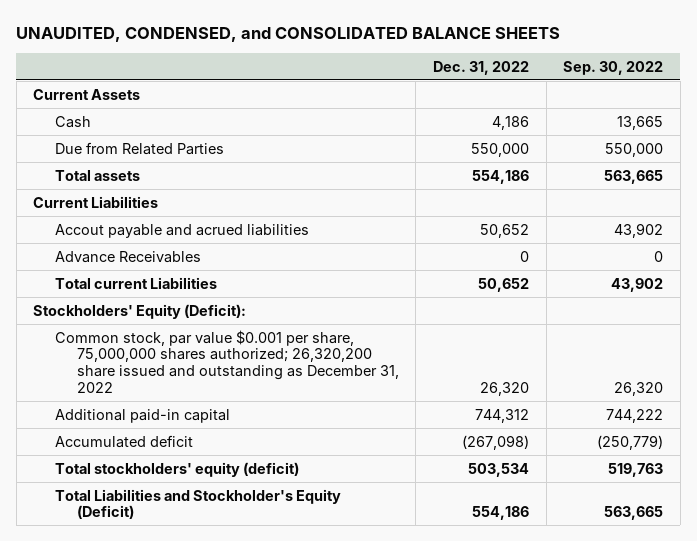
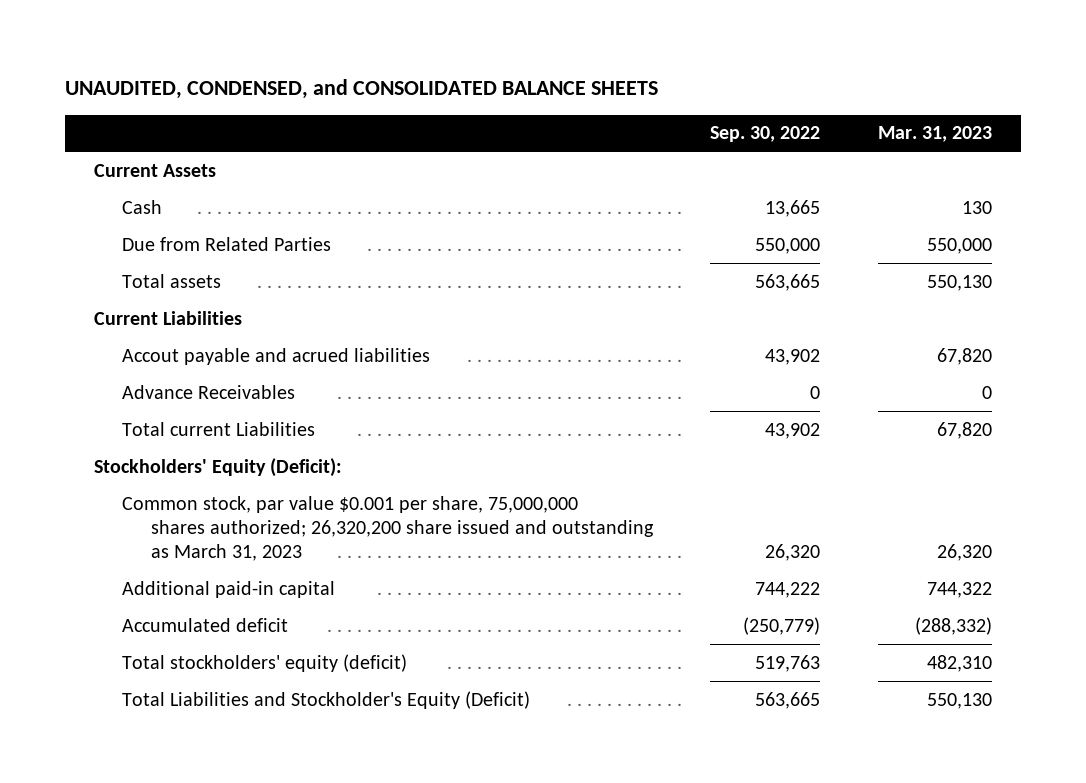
[432,60,529,75] Dec. 31, 2022 -> none
none -> [877,126,992,143] Mar. 31, 2023
[55,329,399,393] Common stock, par value $0.001 per share, 75,000,000 shares authorized; 26,320,200 share issued and outstanding as December 31, 2022 -> [122,495,654,561] Common stock, par value $0.001 per share, 75,000,000 shares authorized; 26,320,200 share issued and outstanding as March 31, 2023

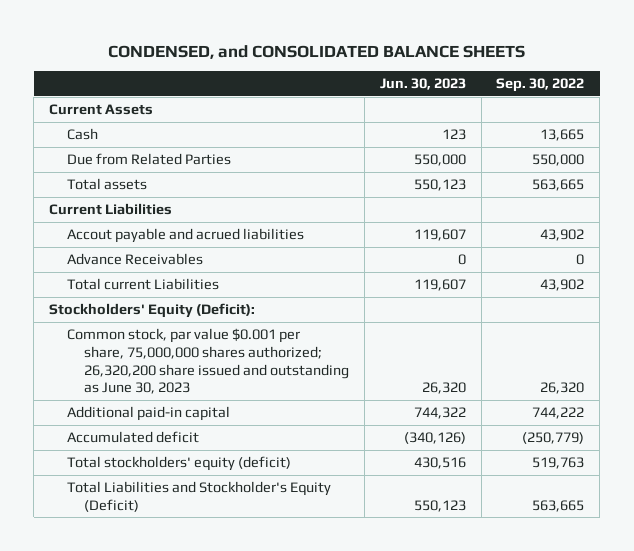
[65,79,659,100] UNAUDITED, CONDENSED, and CONSOLIDATED BALANCE SHEETS -> [107,44,525,59] CONDENSED, and CONSOLIDATED BALANCE SHEETS
[877,126,992,143] Mar. 31, 2023 -> none
none -> [379,78,466,91] Jun. 30, 2023
[122,495,654,561] Common stock, par value $0.001 per share, 75,000,000 shares authorized; 26,320,200 share issued and outstanding as March 31, 2023 -> [66,328,350,395] Common stock, par value $0.001 per share, 75,000,000 shares authorized; 26,320,200 share issued and outstanding as June 30, 2023

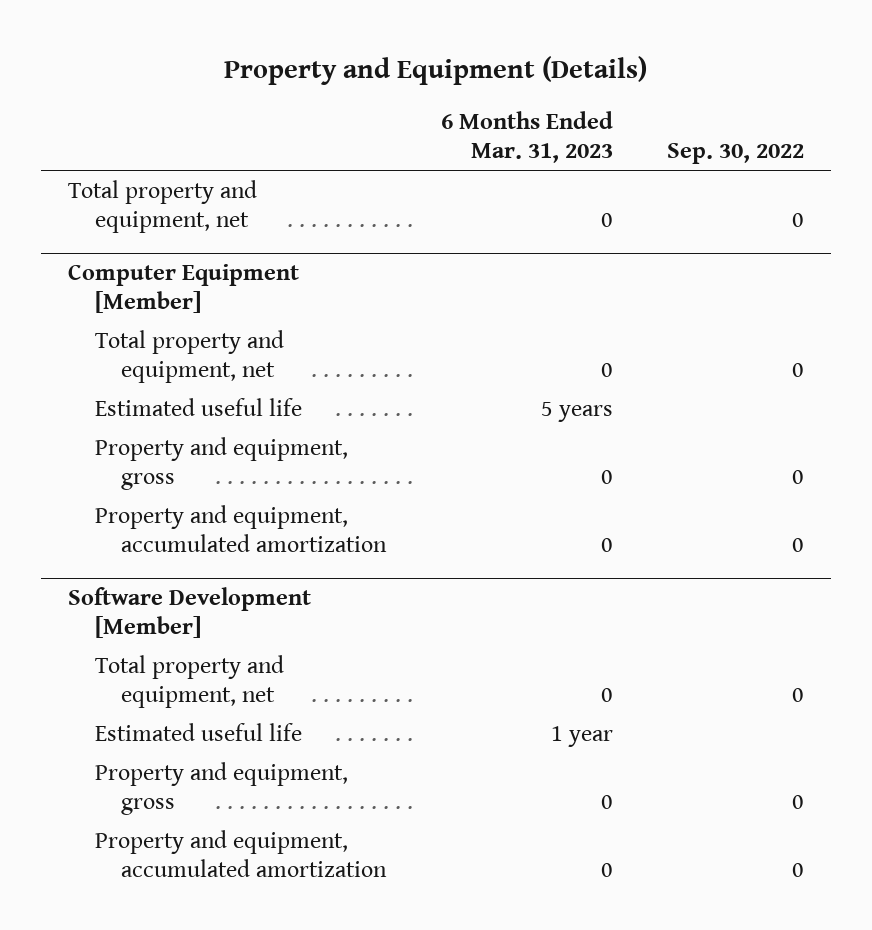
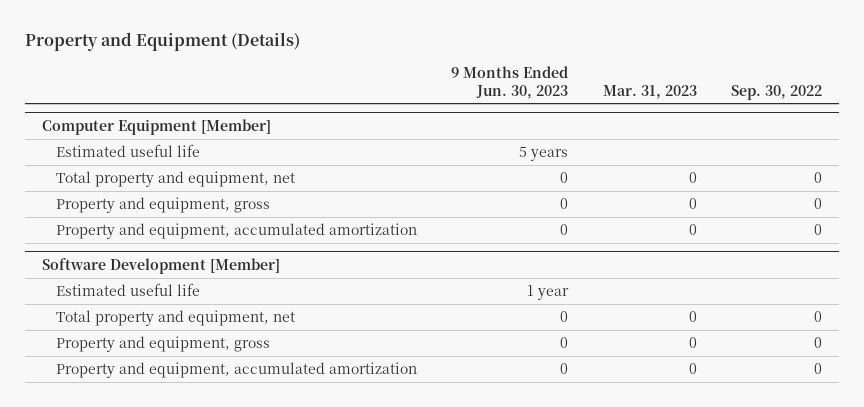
[440,111,613,164] 6 Months Ended Mar. 31, 2023 -> none
none -> [451,66,569,99] 9 Months Ended Jun. 30, 2023
none -> [602,84,697,99] Mar. 31, 2023
[68,179,258,233] Total property and equipment, net -> none
[94,329,284,383] Total property and equipment, net -> [56,171,296,188] Total property and equipment, net
[94,654,284,708] Total property and equipment, net -> [56,310,296,327] Total property and equipment, net

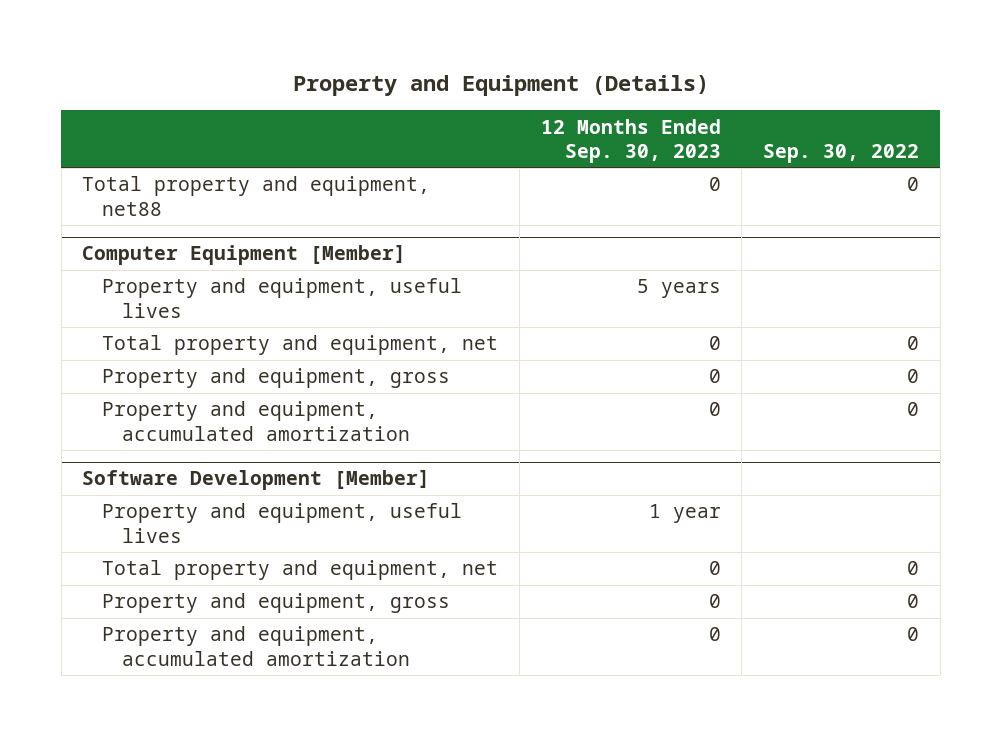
[451,66,569,99] 9 Months Ended Jun. 30, 2023 -> none
[602,84,697,99] Mar. 31, 2023 -> none
none -> [540,118,721,164] 12 Months Ended Sep. 30, 2023
none -> [82,176,431,216] Total property and equipment, net88
[56,144,201,158] Estimated useful life -> [102,278,463,318] Property and equipment, useful lives
[56,283,201,297] Estimated useful life -> [102,503,463,543] Property and equipment, useful lives

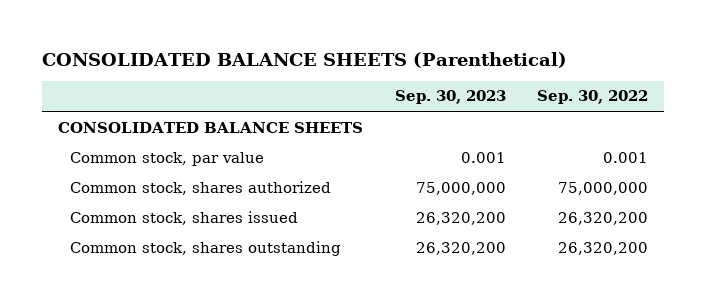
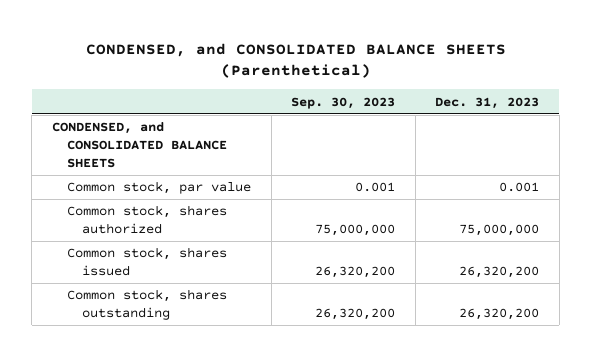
[42,51,568,68] CONSOLIDATED BALANCE SHEETS (Parenthetical) -> [85,42,506,79] CONDENSED, and CONSOLIDATED BALANCE SHEETS (Parenthetical)
[537,90,649,105] Sep. 30, 2022 -> none
none -> [435,96,540,109] Dec. 31, 2023
[58,121,364,133] CONSOLIDATED BALANCE SHEETS -> [52,122,227,169] CONDENSED, and CONSOLIDATED BALANCE SHEETS

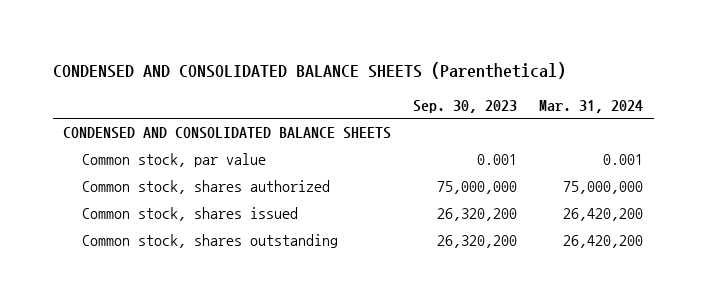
[85,42,506,79] CONDENSED, and CONSOLIDATED BALANCE SHEETS (Parenthetical) -> [52,62,566,80] CONDENSED AND CONSOLIDATED BALANCE SHEETS (Parenthetical)
[435,96,540,109] Dec. 31, 2023 -> none
none -> [539,99,644,113] Mar. 31, 2024
[52,122,227,169] CONDENSED, and CONSOLIDATED BALANCE SHEETS -> [63,127,392,140] CONDENSED AND CONSOLIDATED BALANCE SHEETS

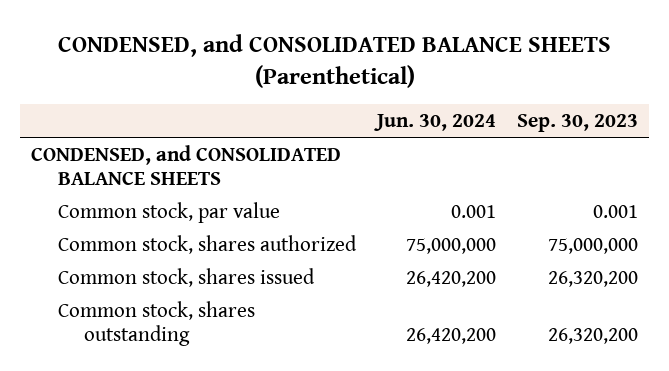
[52,62,566,80] CONDENSED AND CONSOLIDATED BALANCE SHEETS (Parenthetical) -> [57,34,611,89] CONDENSED, and CONSOLIDATED BALANCE SHEETS (Parenthetical)
[539,99,644,113] Mar. 31, 2024 -> none
none -> [373,114,496,132] Jun. 30, 2024
[63,127,392,140] CONDENSED AND CONSOLIDATED BALANCE SHEETS -> [30,144,341,186] CONDENSED, and CONSOLIDATED BALANCE SHEETS

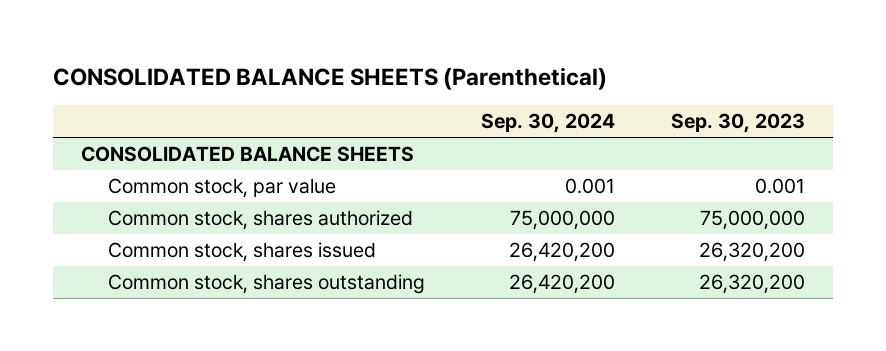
[57,34,611,89] CONDENSED, and CONSOLIDATED BALANCE SHEETS (Parenthetical) -> [53,66,608,90] CONSOLIDATED BALANCE SHEETS (Parenthetical)
[373,114,496,132] Jun. 30, 2024 -> none
none -> [481,113,616,134] Sep. 30, 2024
[30,144,341,186] CONDENSED, and CONSOLIDATED BALANCE SHEETS -> [81,146,415,163] CONSOLIDATED BALANCE SHEETS

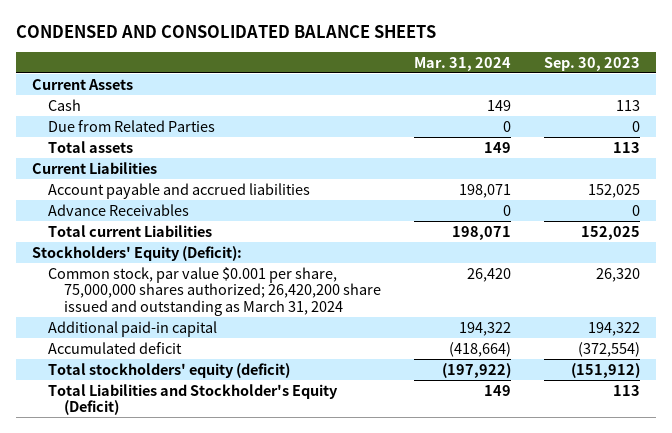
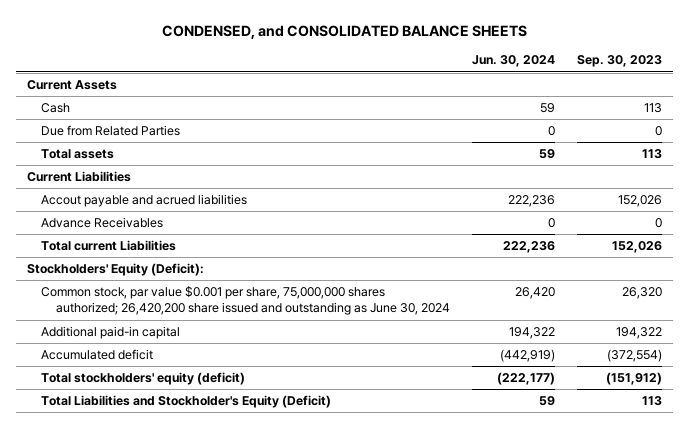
[15,24,436,38] CONDENSED AND CONSOLIDATED BALANCE SHEETS -> [161,24,527,39] CONDENSED, and CONSOLIDATED BALANCE SHEETS
[413,56,511,71] Mar. 31, 2024 -> none
none -> [471,55,555,68] Jun. 30, 2024
[47,182,310,199] Account payable and accrued liabilities -> [41,194,248,208] Accout payable and acrued liabilities
[587,183,640,198] 152,025 -> [617,195,662,208] 152,026
[580,225,640,240] 152,025 -> [611,241,662,254] 152,026
[47,266,381,316] Common stock, par value $0.001 per share, 75,000,000 shares authorized; 26,420,200 share issued and outstanding as March 31, 2024 -> [41,286,450,316] Common stock, par value $0.001 per share, 75,000,000 shares authorized; 26,420,200 share issued and outstanding as June 30, 2024

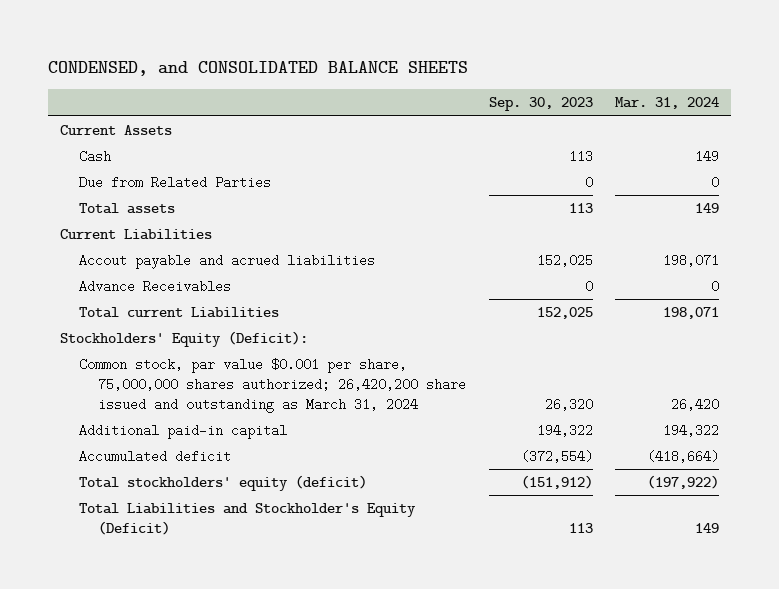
[471,55,555,68] Jun. 30, 2024 -> none
none -> [615,97,720,110] Mar. 31, 2024
[617,195,662,208] 152,026 -> [536,254,593,268] 152,025
[611,241,662,254] 152,026 -> [536,307,593,320] 152,025
[41,286,450,316] Common stock, par value $0.001 per share, 75,000,000 shares authorized; 26,420,200 share issued and outstanding as June 30, 2024 -> [78,358,466,414] Common stock, par value $0.001 per share, 75,000,000 shares authorized; 26,420,200 share issued and outstanding as March 31, 2024

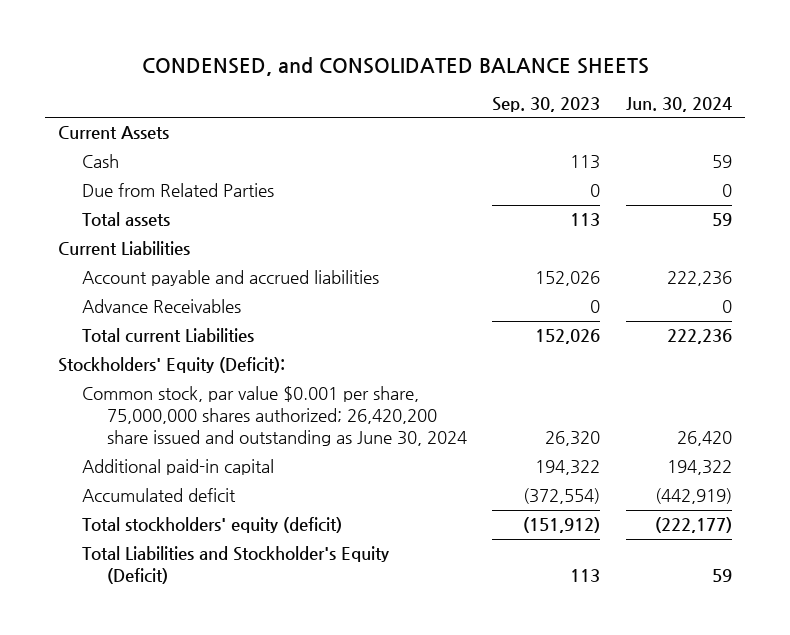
[615,97,720,110] Mar. 31, 2024 -> none
none -> [625,97,732,113] Jun. 30, 2024
[78,254,375,270] Accout payable and acrued liabilities -> [82,270,380,287] Account payable and accrued liabilities
[536,254,593,268] 152,025 -> [535,271,601,287] 152,026
[536,307,593,320] 152,025 -> [535,329,601,345] 152,026
[78,358,466,414] Common stock, par value $0.001 per share, 75,000,000 shares authorized; 26,420,200 share issued and outstanding as March 31, 2024 -> [82,386,467,447] Common stock, par value $0.001 per share, 75,000,000 shares authorized; 26,420,200 share issued and outstanding as June 30, 2024

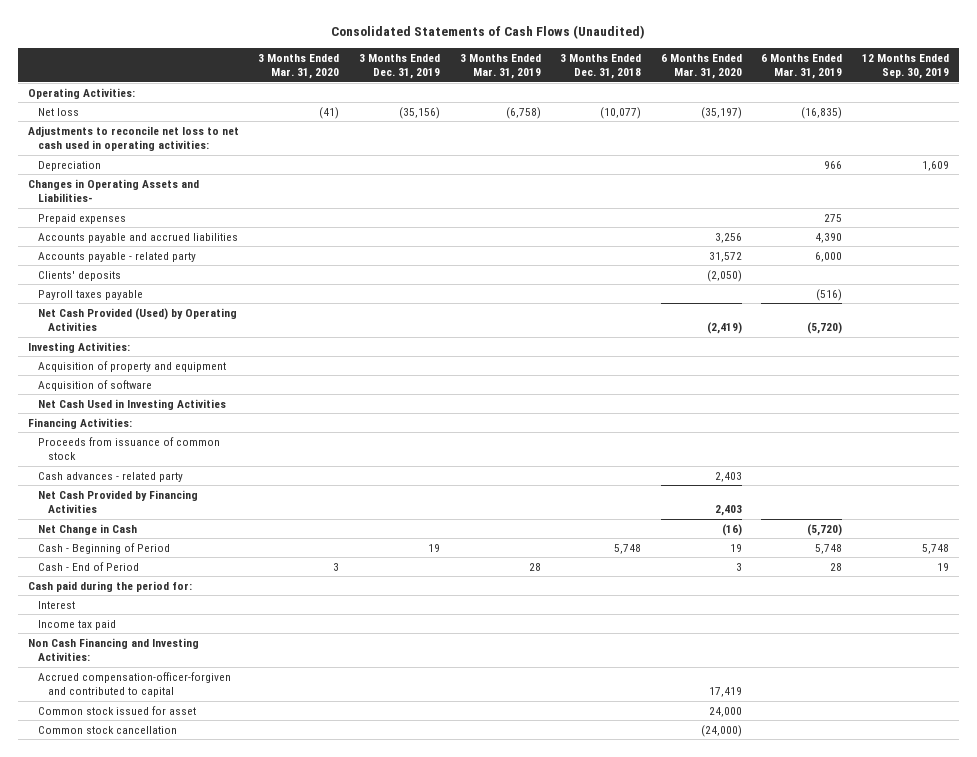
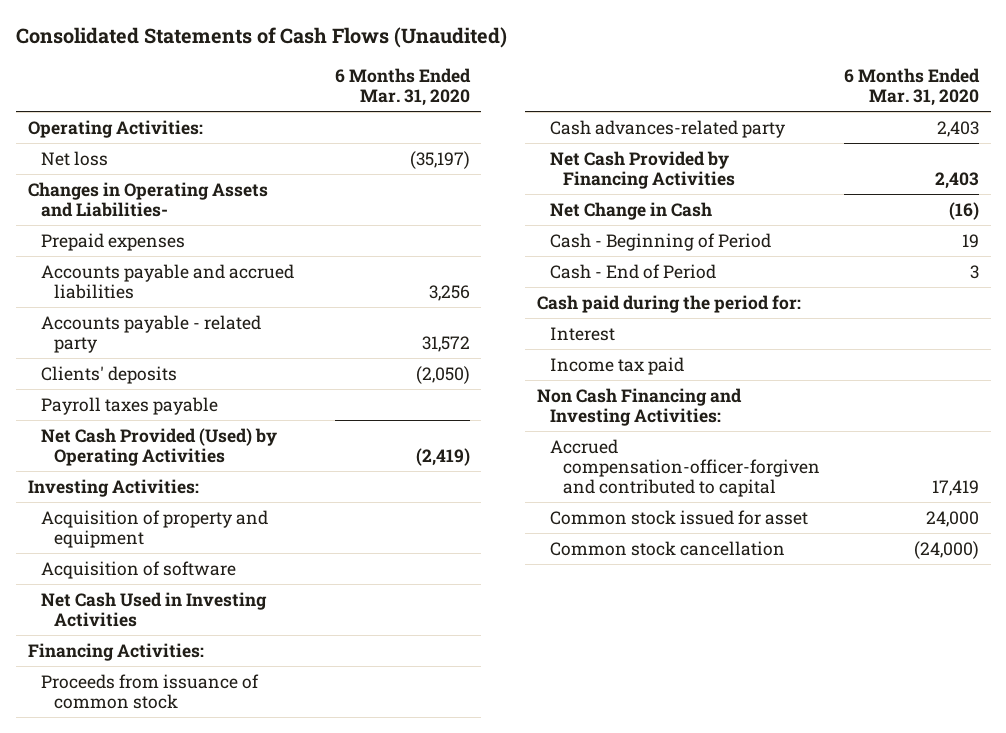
[258,53,340,80] 3 Months Ended Mar. 31, 2020 -> none
[359,53,441,80] 3 Months Ended Dec. 31, 2019 -> none
[459,53,541,80] 3 Months Ended Mar. 31, 2019 -> none
[560,53,642,80] 3 Months Ended Dec. 31, 2018 -> none
[761,53,843,80] 6 Months Ended Mar. 31, 2019 -> none
[861,53,949,80] 12 Months Ended Sep. 30, 2019 -> none
[27,125,239,152] Adjustments to reconcile net loss to net cash used in operating activities: -> none
[37,160,101,171] Depreciation -> none
[37,471,183,482] Cash advances - related party -> [549,119,785,138] Cash advances-related party

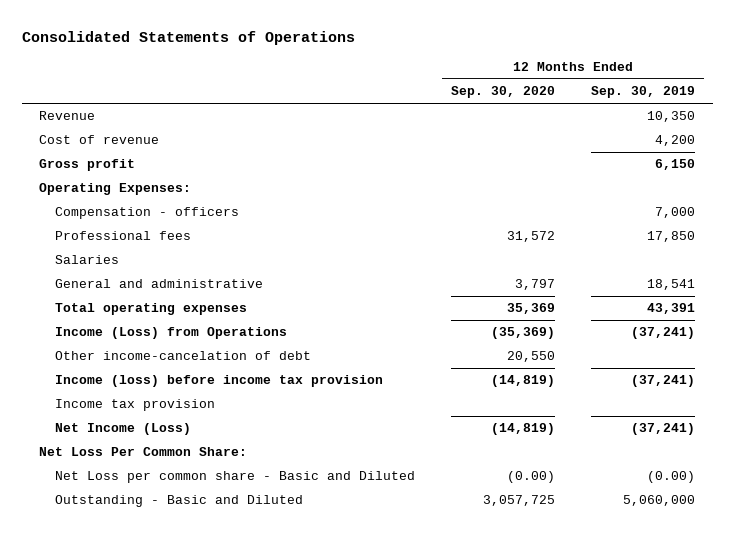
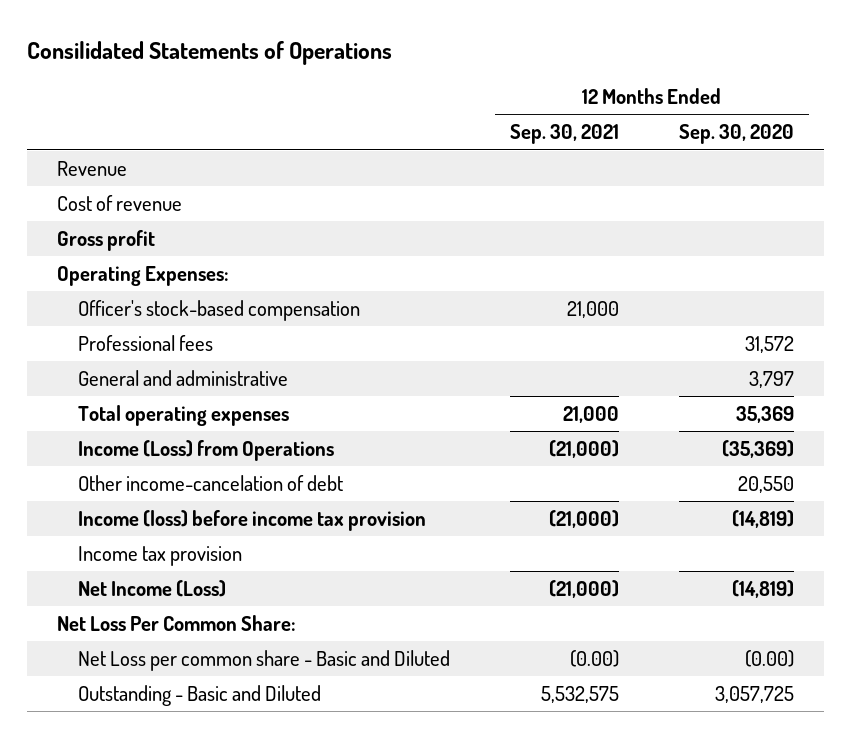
[21,30,355,45] Consolidated Statements of Operations -> [26,40,392,65] Consilidated Statements of Operations
[590,86,695,99] Sep. 30, 2019 -> none
none -> [510,124,620,145] Sep. 30, 2021
[55,207,240,220] Compensation - officers -> [78,300,361,322] Officer's stock-based compensation
[55,255,120,265] Salaries -> none

